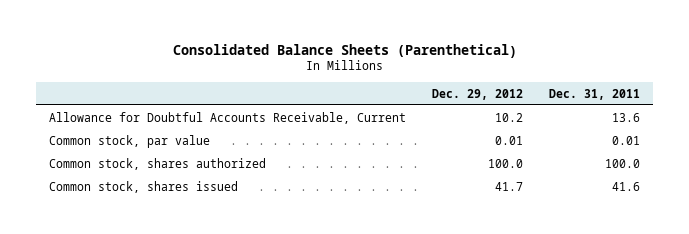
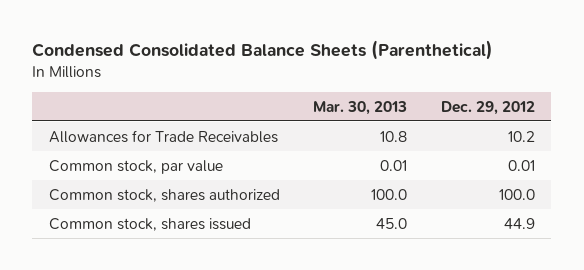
[172,43,517,58] Consolidated Balance Sheets (Parenthetical) -> [32,40,494,61] Condensed Consolidated Balance Sheets (Parenthetical)
[548,88,640,100] Dec. 31, 2011 -> none
none -> [313,100,408,115] Mar. 30, 2013
[49,111,407,124] Allowance for Doubtful Accounts Receivable, Current -> [48,129,278,143] Allowances for Trade Receivables
[495,181,524,191] 41.7 -> [503,217,535,229] 44.9

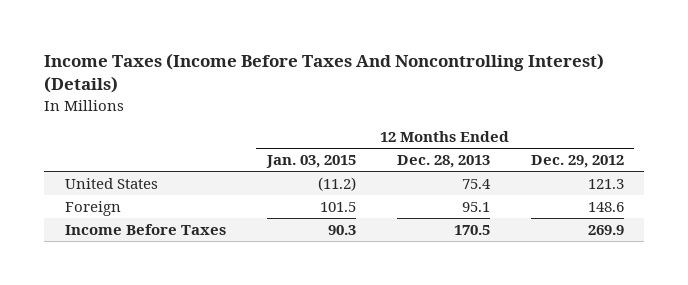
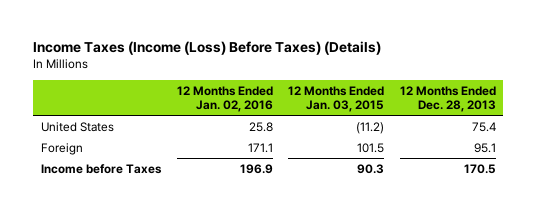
[44,53,605,94] Income Taxes (Income Before Taxes And Noncontrolling Interest) (Details) -> [33,40,382,55] Income Taxes (Income (Loss) Before Taxes) (Details)
[530,155,624,169] Dec. 29, 2012 -> none
none -> [176,85,273,112] 12 Months Ended Jan. 02, 2016
[64,223,226,235] Income Before Taxes -> [41,163,163,174] Income before Taxes

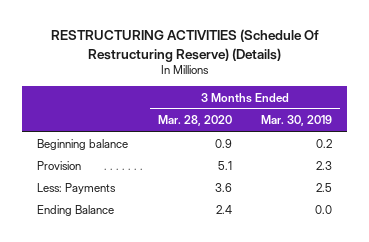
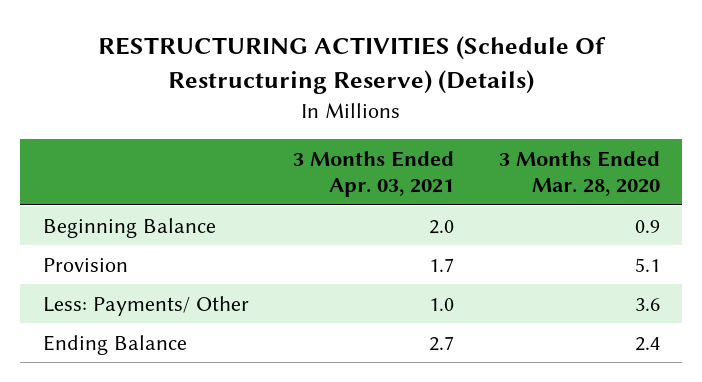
[261,115,333,127] Mar. 30, 2019 -> none
none -> [293,151,455,198] 3 Months Ended Apr. 03, 2021
[36,138,128,150] Beginning balance -> [42,217,216,238] Beginning Balance
[36,182,116,194] Less: Payments -> [42,295,249,316] Less: Payments/ Other

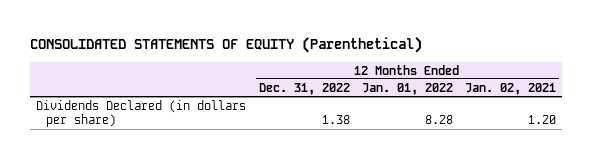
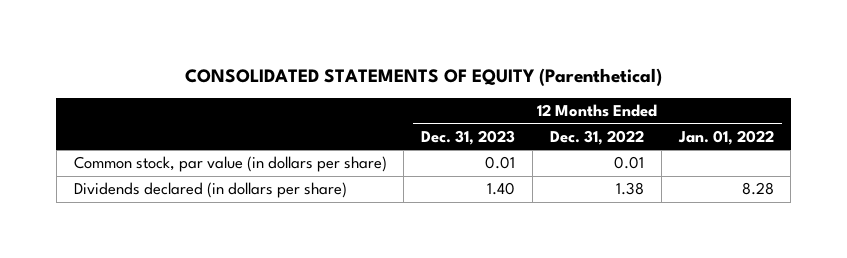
[465,82,557,95] Jan. 02, 2021 -> none
none -> [421,129,516,145] Dec. 31, 2023
none -> [73,156,387,173] Common stock, par value (in dollars per share)
[36,99,247,128] Dividends Declared (in dollars per share) -> [73,182,347,199] Dividends declared (in dollars per share)

